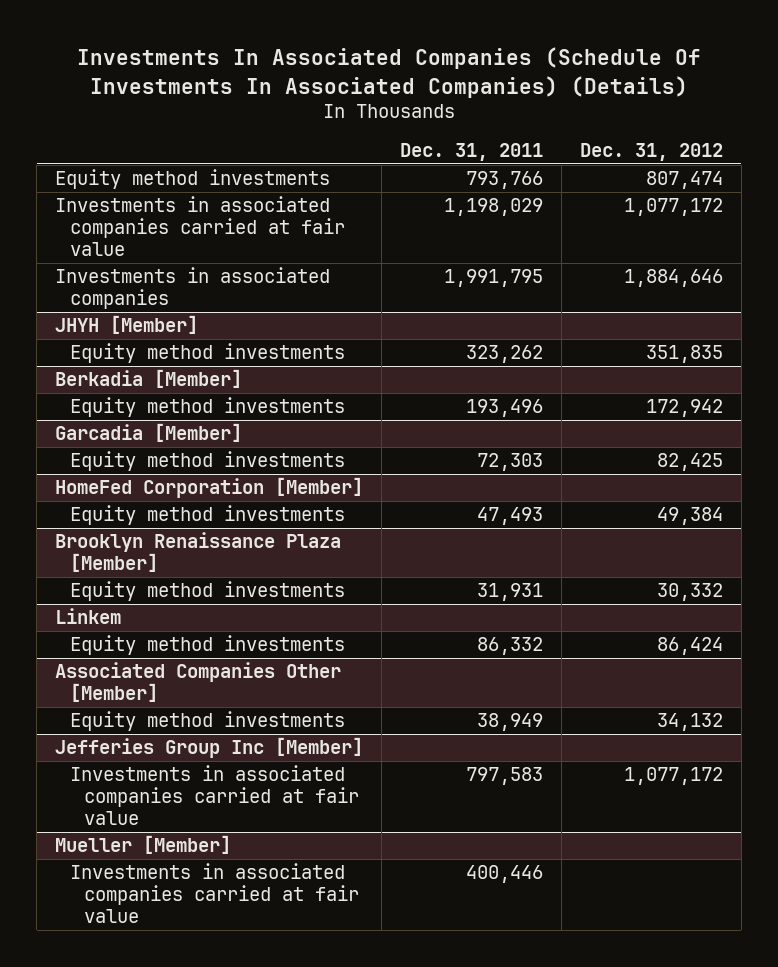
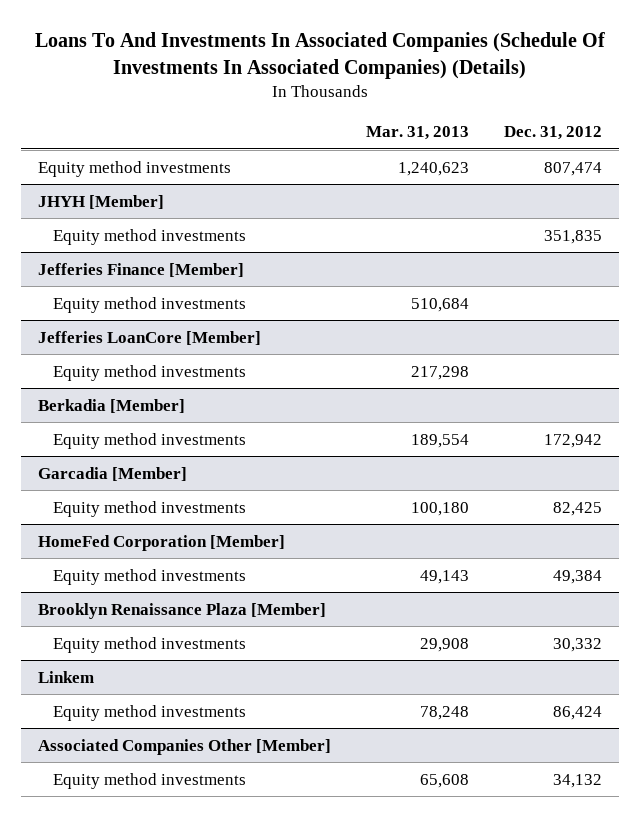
[76,47,701,98] Investments In Associated Companies (Schedule Of Investments In Associated Companies) (Details) -> [34,32,605,80] Loans To And Investments In Associated Companies (Schedule Of Investments In Associated Companies) (Details)
[399,142,543,161] Dec. 31, 2011 -> none
none -> [365,126,469,141] Mar. 31, 2013
[55,196,345,256] Investments in associated companies carried at fair value -> none
[55,267,331,310] Investments in associated companies -> none
none -> [38,262,245,277] Jefferies Finance [Member]
none -> [53,296,247,313] Equity method investments
none -> [38,330,262,345] Jefferies LoanCore [Member]
none -> [53,364,247,381] Equity method investments
[55,737,364,759] Jefferies Group Inc [Member] -> none
[69,765,360,825] Investments in associated companies carried at fair value -> none
[55,835,232,855] Mueller [Member] -> none
[69,863,360,923] Investments in associated companies carried at fair value -> none

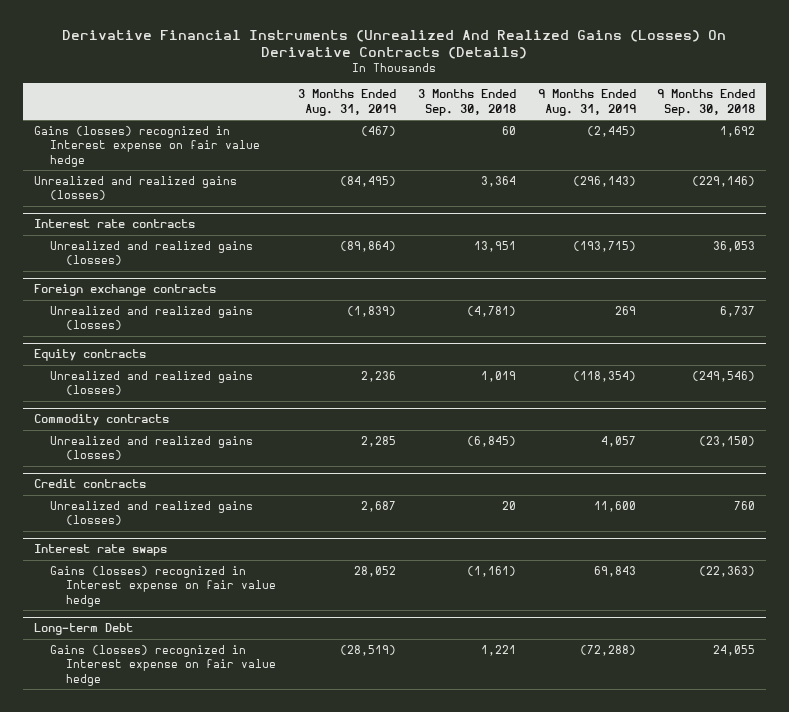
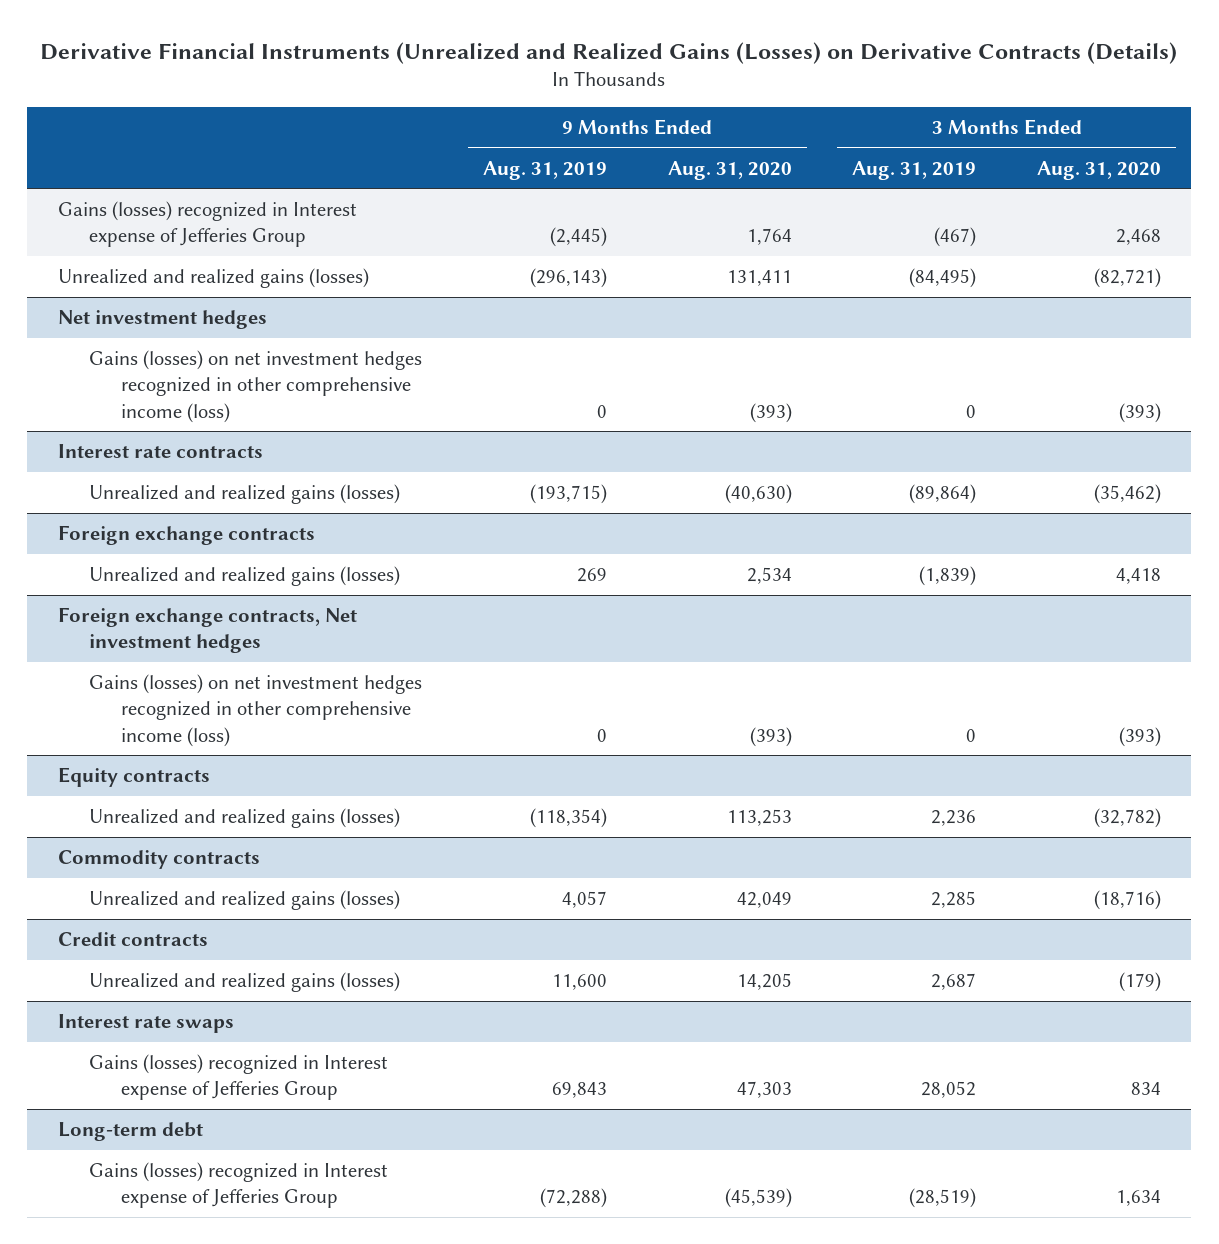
[62,29,727,60] Derivative Financial Instruments (Unrealized And Realized Gains (Losses) On Derivative Contracts (Details) -> [40,41,1178,64] Derivative Financial Instruments (Unrealized and Realized Gains (Losses) on Derivative Contracts (Details)
[417,89,516,116] 3 Months Ended Sep. 30, 2018 -> none
[657,89,756,116] 9 Months Ended Sep. 30, 2018 -> none
none -> [667,160,792,180] Aug. 31, 2020
none -> [1037,160,1162,180] Aug. 31, 2020
[33,125,260,167] Gains (losses) recognized in Interest expense on fair value hedge -> [57,201,357,248] Gains (losses) recognized in Interest expense of Jefferies Group
none -> [57,310,267,330] Net investment hedges
none -> [89,350,423,423] Gains (losses) on net investment hedges recognized in other comprehensive income (loss)
none -> [57,607,357,654] Foreign exchange contracts, Net investment hedges
none -> [89,674,423,747] Gains (losses) on net investment hedges recognized in other comprehensive income (loss)
[49,565,276,607] Gains (losses) recognized in Interest expense on fair value hedge -> [89,1054,389,1101] Gains (losses) recognized in Interest expense of Jefferies Group
[33,623,133,636] Long-term Debt -> [57,1122,203,1142] Long-term debt
[49,644,276,686] Gains (losses) recognized in Interest expense on fair value hedge -> [89,1162,389,1209] Gains (losses) recognized in Interest expense of Jefferies Group

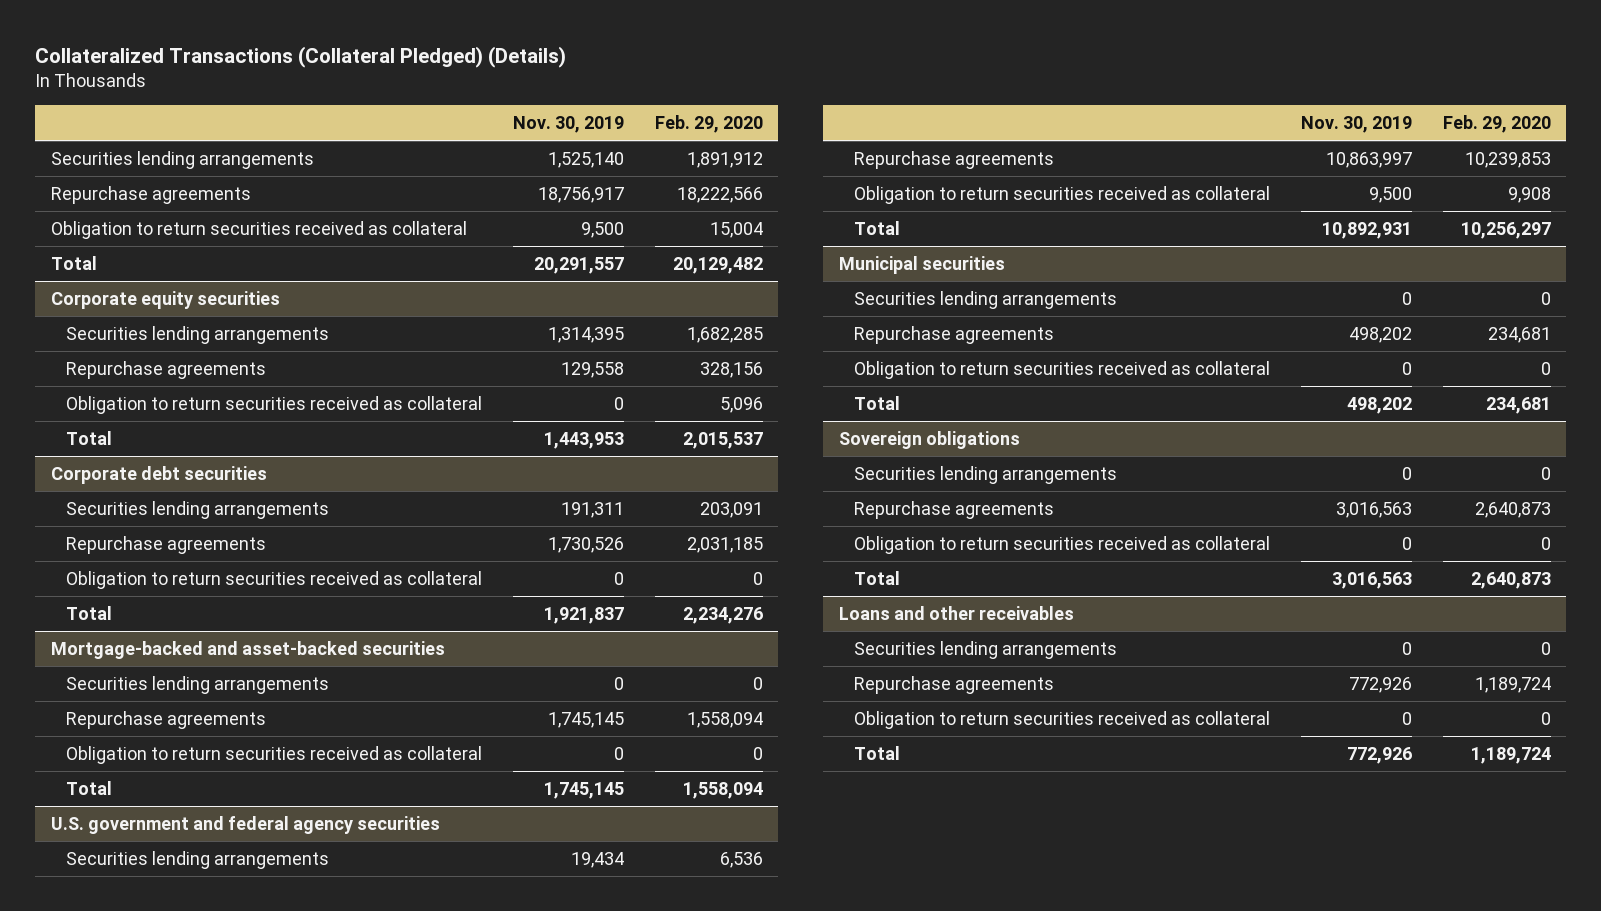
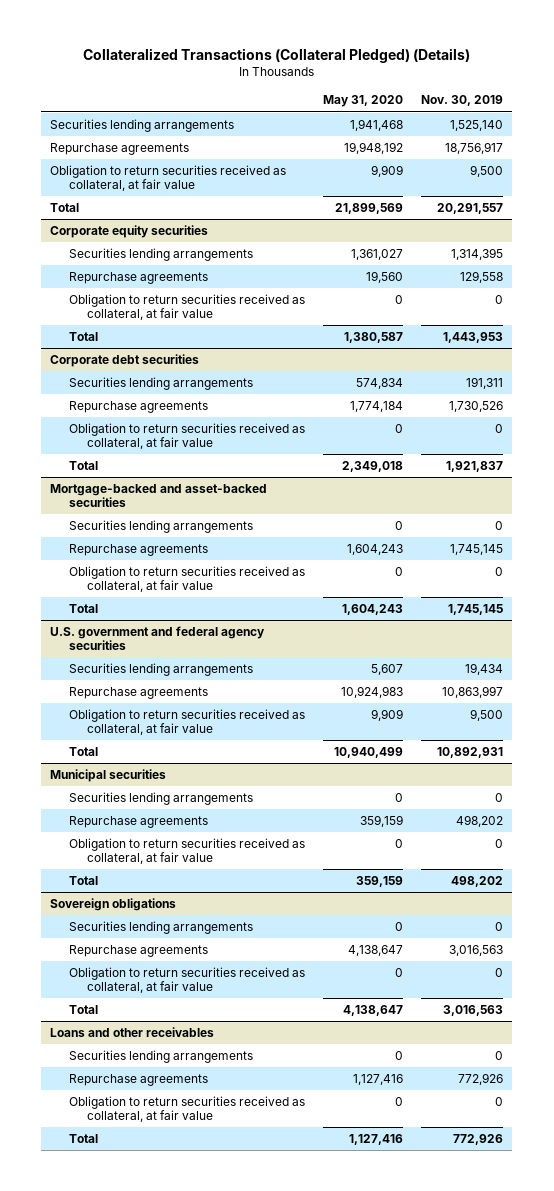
[654,115,763,134] Feb. 29, 2020 -> none
none -> [323,95,404,108] May 31, 2020
[50,221,467,240] Obligation to return securities received as collateral -> [50,165,287,191] Obligation to return securities received as collateral, at fair value
[65,396,482,415] Obligation to return securities received as collateral -> [68,294,305,320] Obligation to return securities received as collateral, at fair value
[65,571,482,590] Obligation to return securities received as collateral -> [68,423,305,449] Obligation to return securities received as collateral, at fair value
[65,746,482,765] Obligation to return securities received as collateral -> [68,566,305,592] Obligation to return securities received as collateral, at fair value
[853,186,1270,205] Obligation to return securities received as collateral -> [68,709,305,735] Obligation to return securities received as collateral, at fair value
[853,361,1270,380] Obligation to return securities received as collateral -> [68,838,305,864] Obligation to return securities received as collateral, at fair value
[853,536,1270,555] Obligation to return securities received as collateral -> [68,967,305,993] Obligation to return securities received as collateral, at fair value
[853,711,1270,730] Obligation to return securities received as collateral -> [68,1096,305,1122] Obligation to return securities received as collateral, at fair value

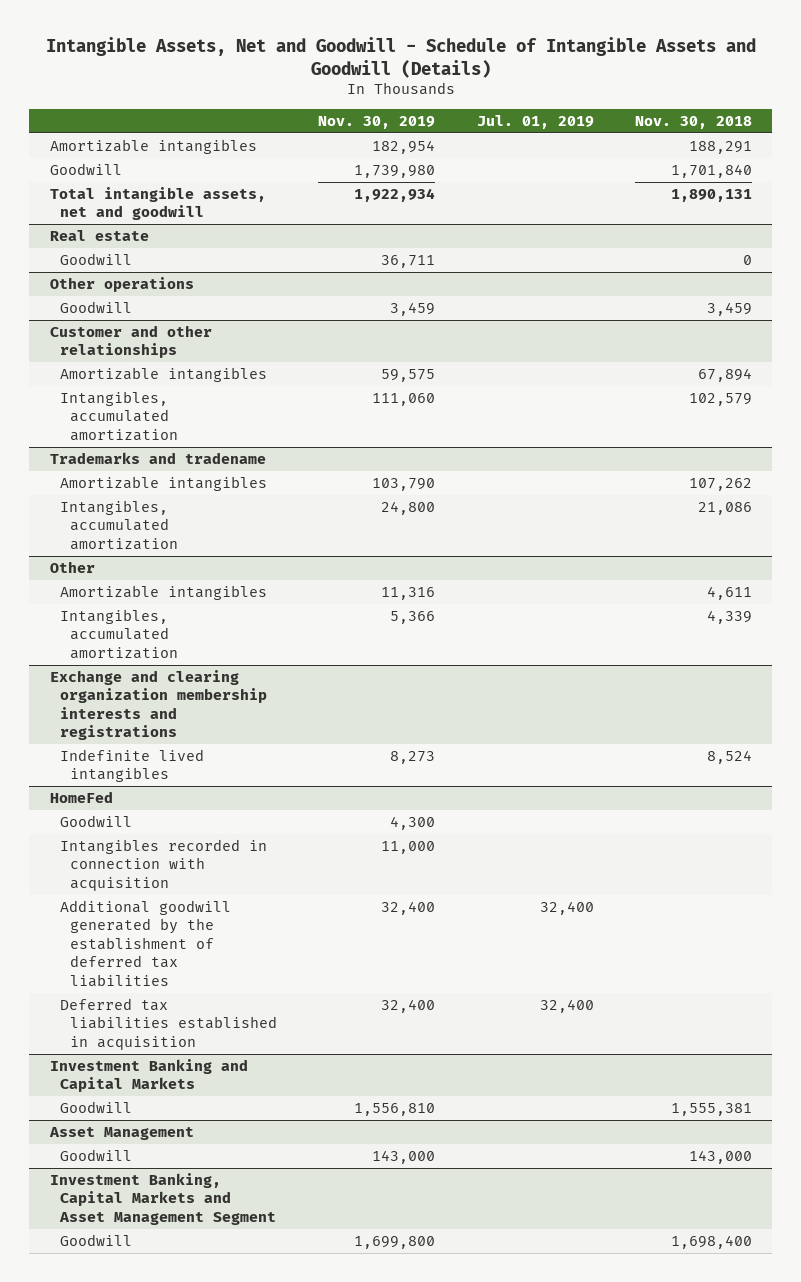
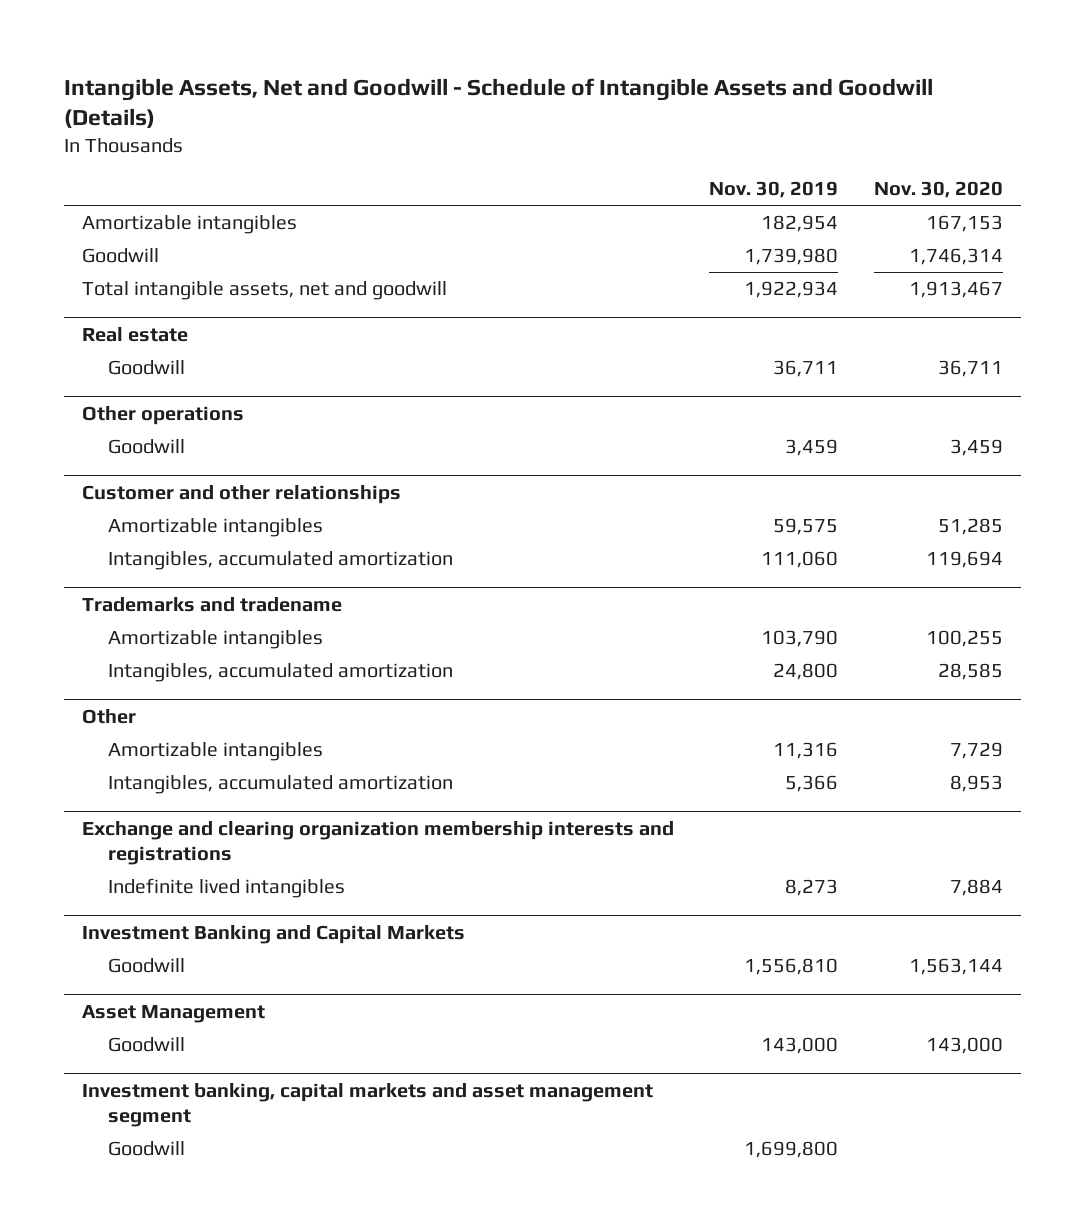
[476,114,594,129] Jul. 01, 2019 -> none
[634,115,752,129] Nov. 30, 2018 -> none
none -> [873,180,1003,198] Nov. 30, 2020
[49,790,113,803] HomeFed -> none
[60,814,133,827] Goodwill -> none
[60,838,268,891] Intangibles recorded in connection with acquisition -> none
[60,899,232,987] Additional goodwill generated by the establishment of deferred tax liabilities -> none
[60,997,278,1050] Deferred tax liabilities established in acquisition -> none
[49,1172,277,1225] Investment Banking, Capital Markets and Asset Management Segment -> [81,1082,653,1128] Investment banking, capital markets and asset management segment

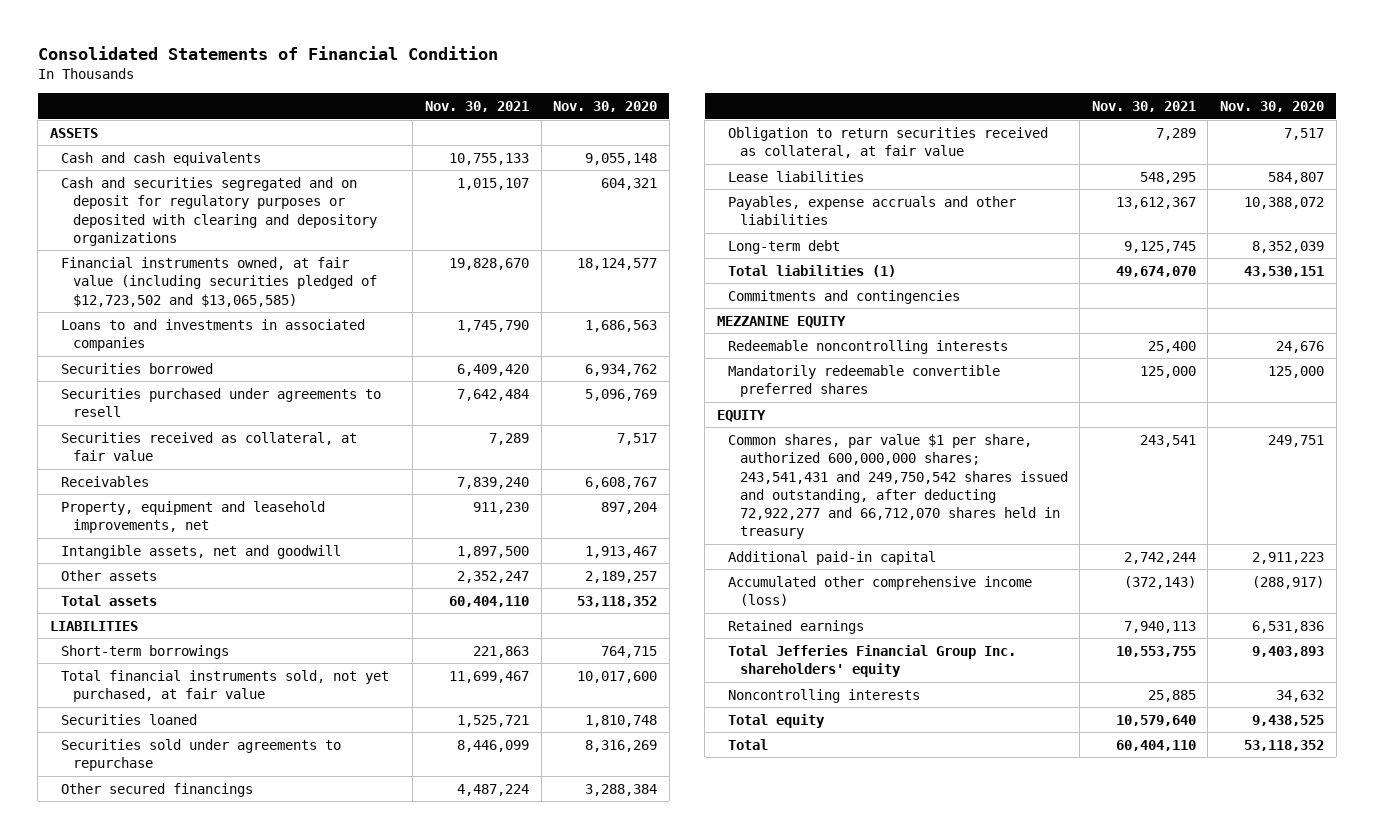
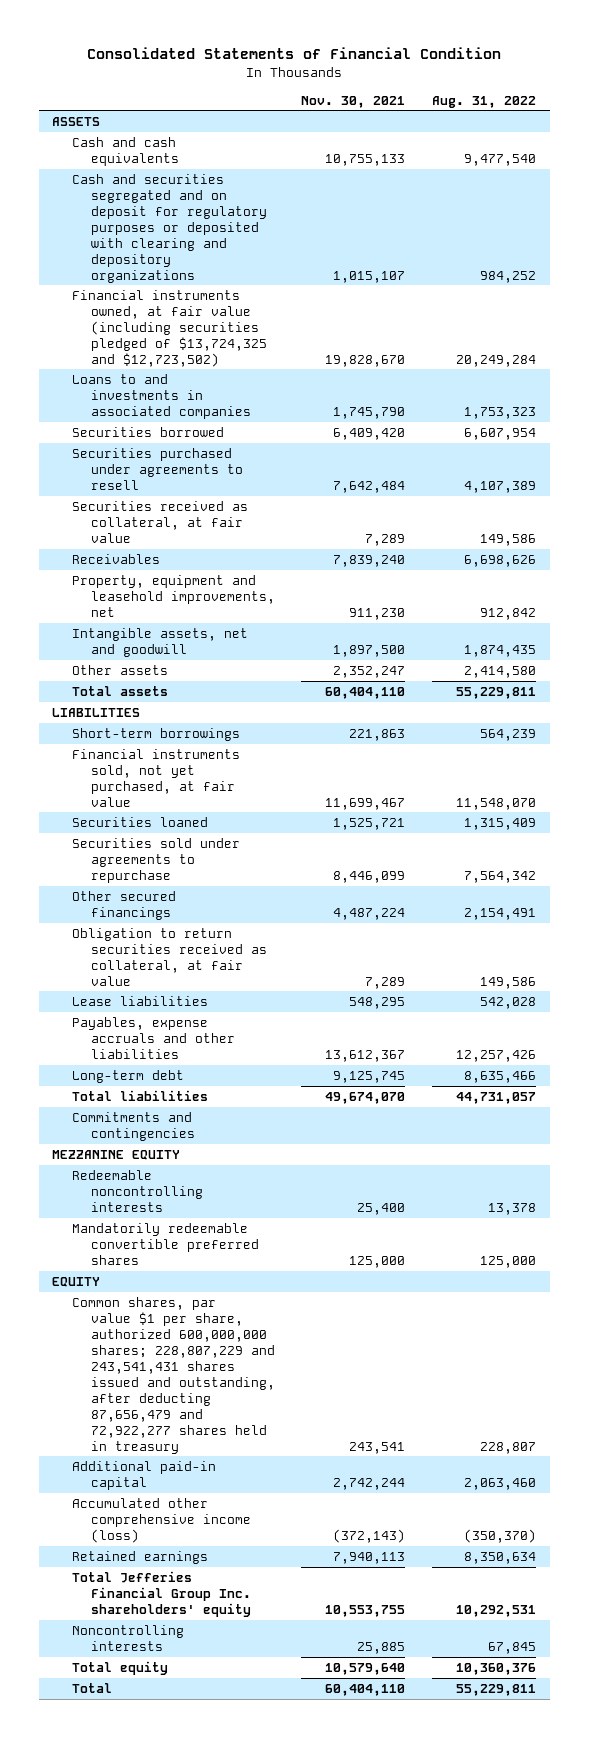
[553,101,658,113] Nov. 30, 2020 -> none
none -> [432,95,537,108] Aug. 31, 2022
[61,256,377,307] Financial instruments owned, at fair value (including securities pledged of $12,723,502 and $13,065,585) -> [71,289,267,367] Financial instruments owned, at fair value (including securities pledged of $13,724,325 and $12,723,502)
[61,669,390,703] Total financial instruments sold, not yet purchased, at fair value -> [71,748,240,807] Financial instruments sold, not yet purchased, at fair value
[728,264,897,277] Total liabilities (1) -> [71,1089,208,1101] Total liabilities
[728,433,1068,540] Common shares, par value $1 per share, authorized 600,000,000 shares; 243,541,431 and 249,750,542 shares issued and outstanding, after deducting 72,922,277 and 66,712,070 shares held in treasury -> [71,1296,275,1454] Common shares, par value $1 per share, authorized 600,000,000 shares; 228,807,229 and 243,541,431 shares issued and outstanding, after deducting 87,656,479 and 72,922,277 shares held in treasury

